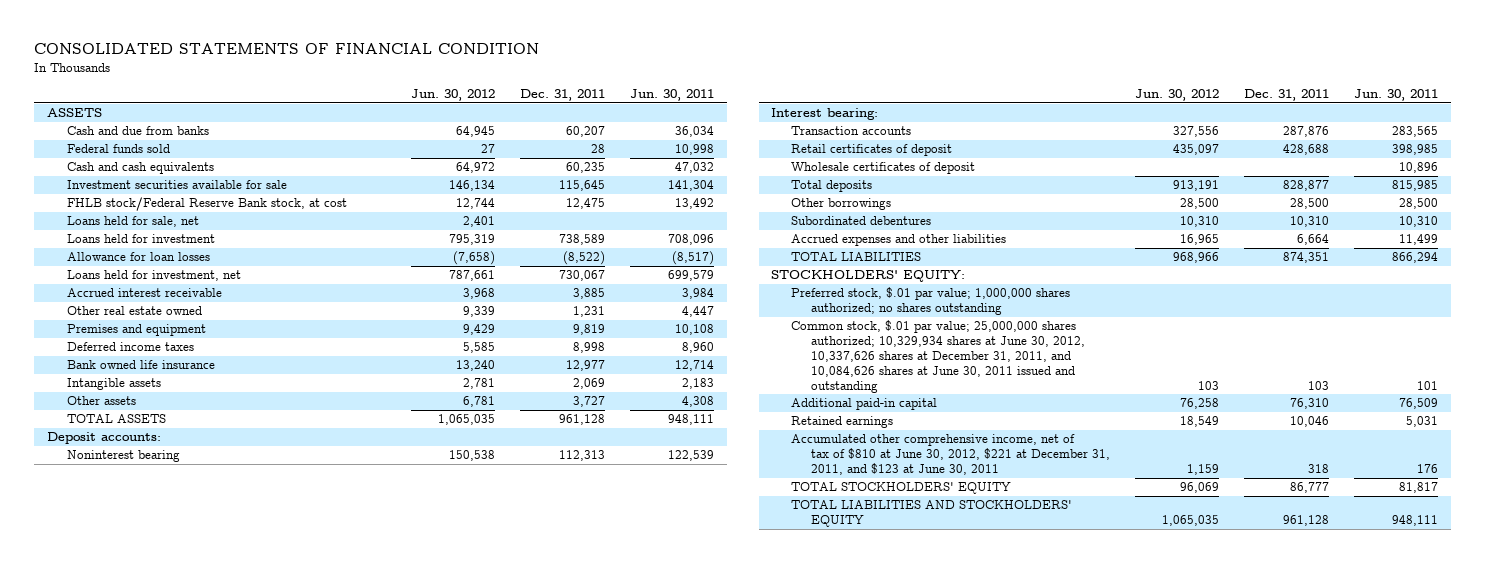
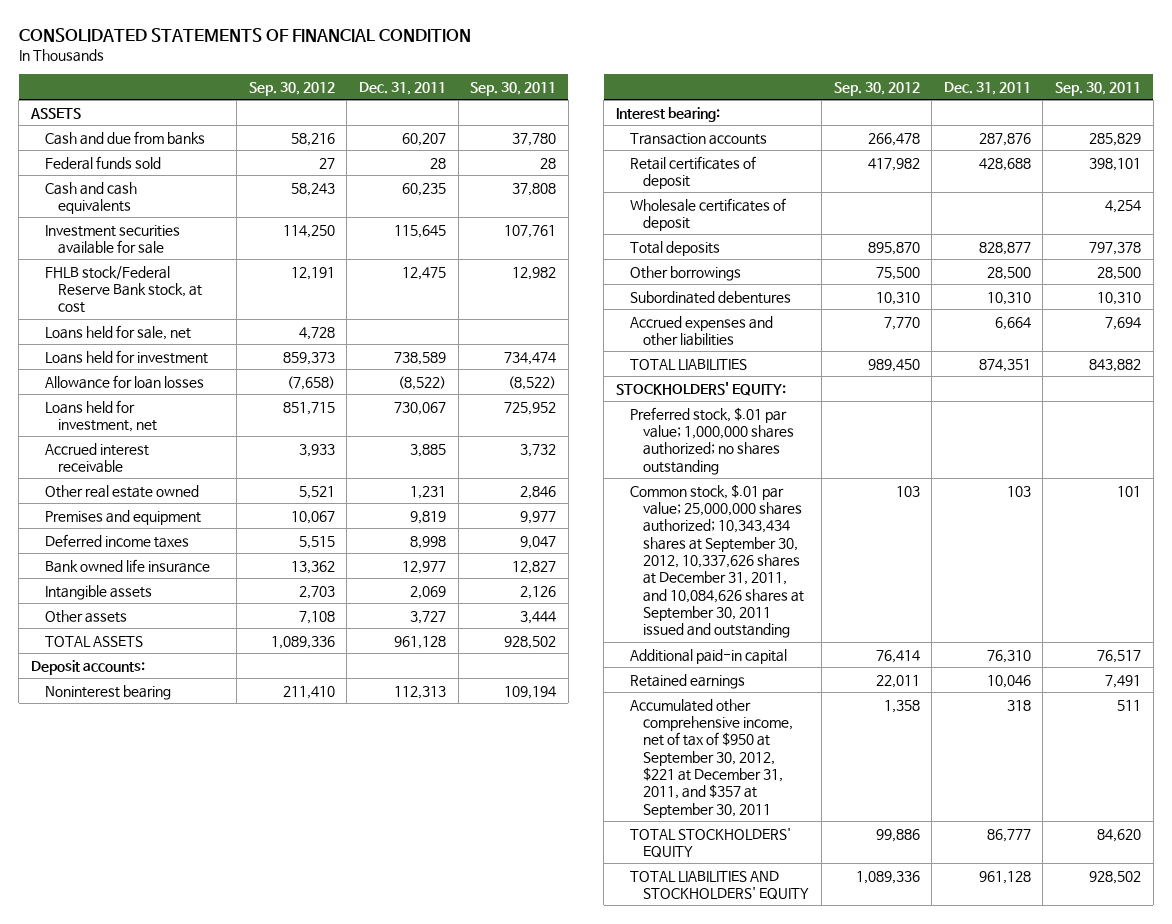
[410,88,495,101] Jun. 30, 2012 -> none
[630,88,715,101] Jun. 30, 2011 -> none
none -> [248,81,335,96] Sep. 30, 2012
none -> [470,81,557,96] Sep. 30, 2011
[791,320,1085,393] Common stock, $.01 par value; 25,000,000 shares authorized; 10,329,934 shares at June 30, 2012, 10,337,626 shares at December 31, 2011, and 10,084,626 shares at June 30, 2011 issued and outstanding -> [629,483,805,639] Common stock, $.01 par value; 25,000,000 shares authorized; 10,343,434 shares at September 30, 2012, 10,337,626 shares at December 31, 2011, and 10,084,626 shares at September 30, 2011 issued and outstanding
[791,434,1110,476] Accumulated other comprehensive income, net of tax of $810 at June 30, 2012, $221 at December 31, 2011, and $123 at June 30, 2011 -> [629,698,794,818] Accumulated other comprehensive income, net of tax of $950 at September 30, 2012, $221 at December 31, 2011, and $357 at September 30, 2011

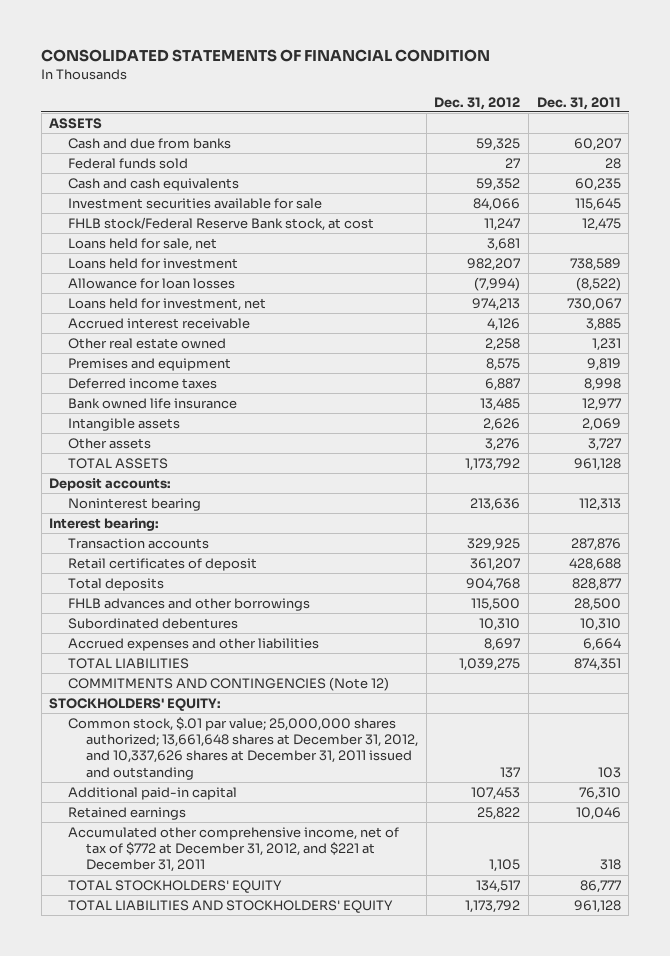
[248,81,335,96] Sep. 30, 2012 -> none
[470,81,557,96] Sep. 30, 2011 -> none
none -> [434,96,521,110] Dec. 31, 2012
[629,197,786,231] Wholesale certificates of deposit -> none
[629,265,741,281] Other borrowings -> [67,597,310,611] FHLB advances and other borrowings
none -> [67,676,389,691] COMMITMENTS AND CONTINGENCIES (Note 12)
[629,406,795,475] Preferred stock, $.01 par value; 1,000,000 shares authorized; no shares outstanding -> none
[629,483,805,639] Common stock, $.01 par value; 25,000,000 shares authorized; 10,343,434 shares at September 30, 2012, 10,337,626 shares at December 31, 2011, and 10,084,626 shares at September 30, 2011 issued and outstanding -> [67,716,418,780] Common stock, $.01 par value; 25,000,000 shares authorized; 13,661,648 shares at December 31, 2012, and 10,337,626 shares at December 31, 2011 issued and outstanding
[629,698,794,818] Accumulated other comprehensive income, net of tax of $950 at September 30, 2012, $221 at December 31, 2011, and $357 at September 30, 2011 -> [67,826,399,873] Accumulated other comprehensive income, net of tax of $772 at December 31, 2012, and $221 at December 31, 2011

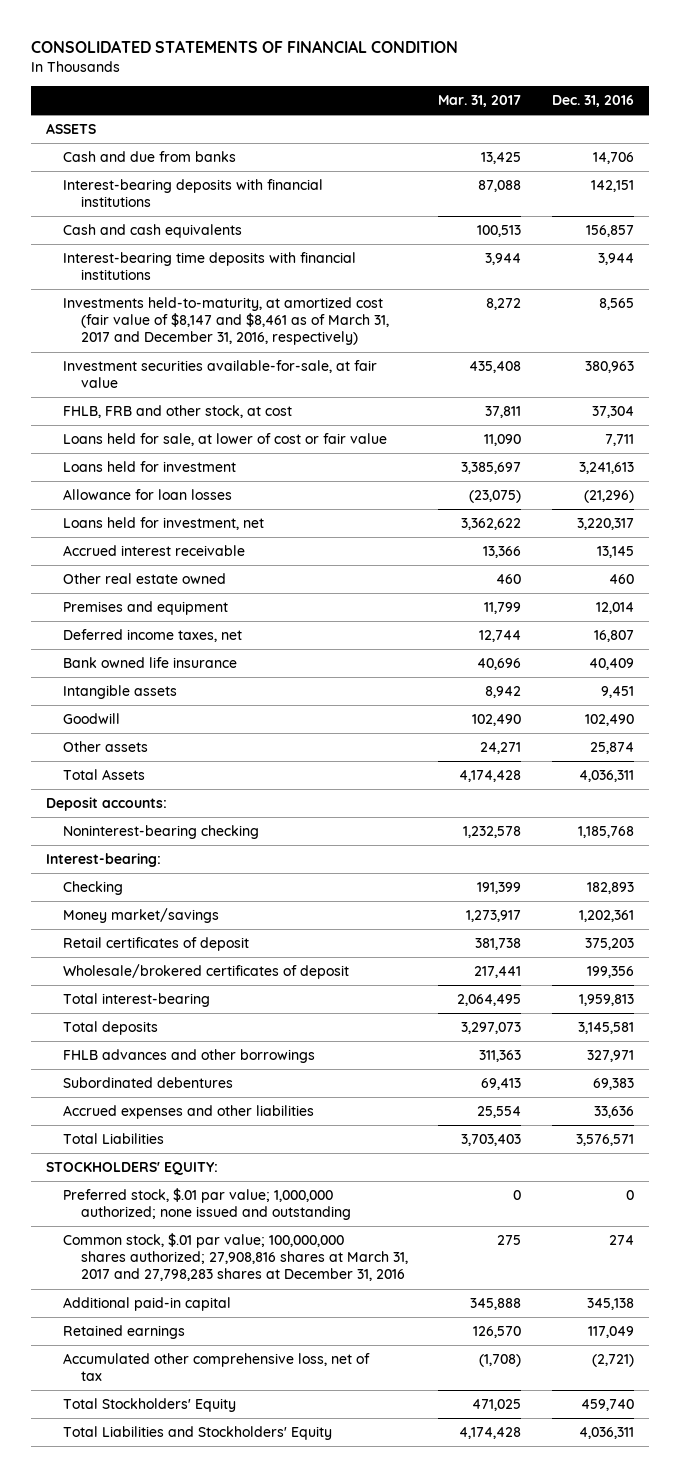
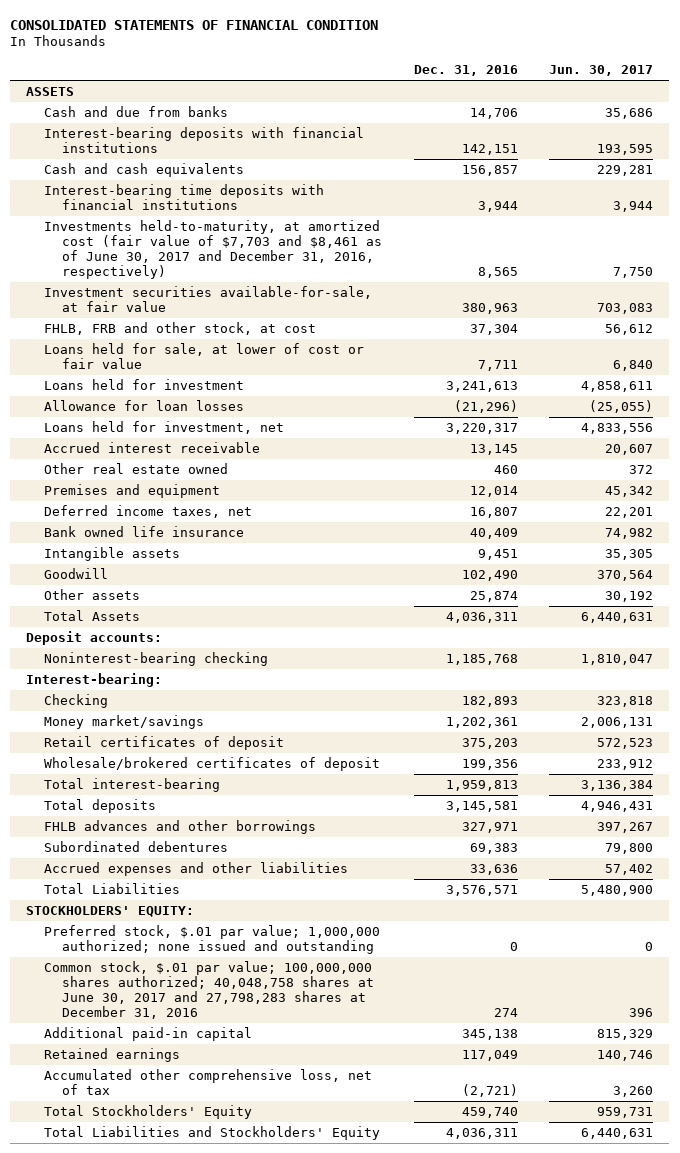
[438,95,522,108] Mar. 31, 2017 -> none
none -> [549,64,654,76] Jun. 30, 2017
[63,297,389,346] Investments held-to-maturity, at amortized cost (fair value of $8,147 and $8,461 as of March 31, 2017 and December 31, 2016, respectively) -> [44,220,382,279] Investments held-to-maturity, at amortized cost (fair value of $7,703 and $8,461 as of June 30, 2017 and December 31, 2016, respectively)
[63,1233,408,1282] Common stock, $.01 par value; 100,000,000 shares authorized; 27,908,816 shares at March 31, 2017 and 27,798,283 shares at December 31, 2016 -> [44,961,374,1019] Common stock, $.01 par value; 100,000,000 shares authorized; 40,048,758 shares at June 30, 2017 and 27,798,283 shares at December 31, 2016

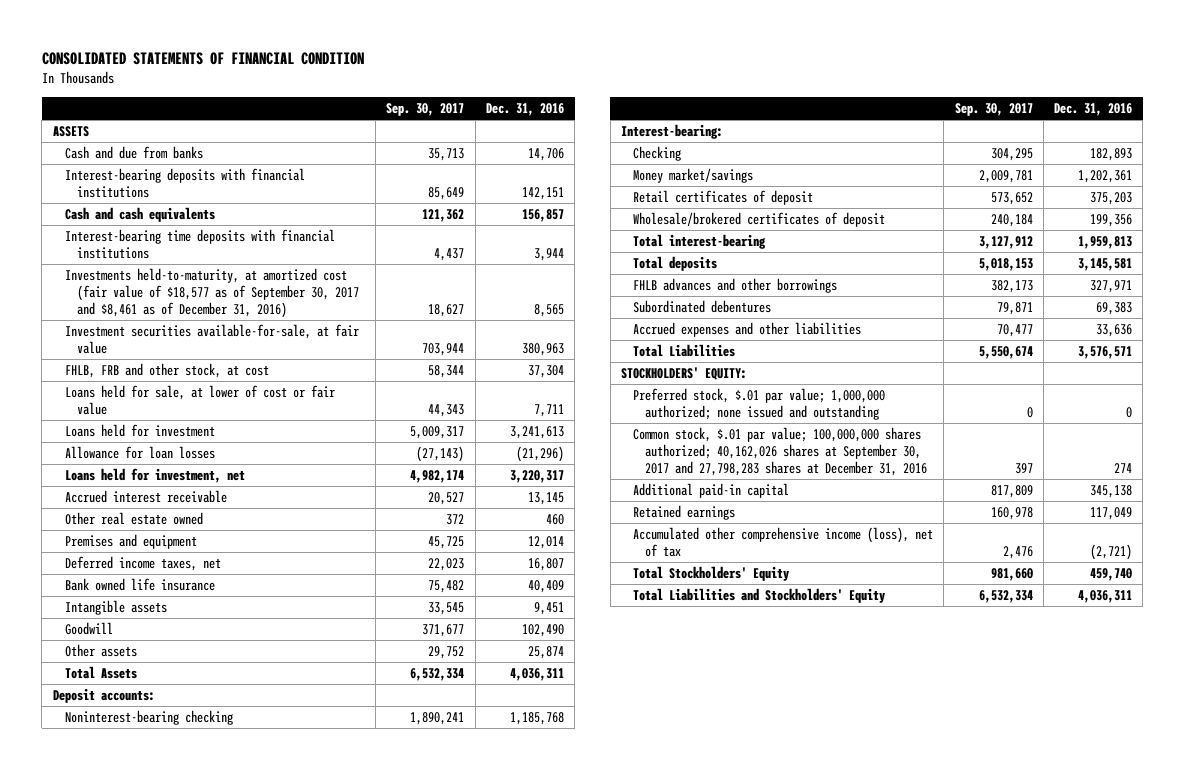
[549,64,654,76] Jun. 30, 2017 -> none
none -> [386,103,465,117] Sep. 30, 2017
[44,220,382,279] Investments held-to-maturity, at amortized cost (fair value of $7,703 and $8,461 as of June 30, 2017 and December 31, 2016, respectively) -> [64,268,360,319] Investments held-to-maturity, at amortized cost (fair value of $18,577 as of September 30, 2017 and $8,461 as of December 31, 2016)
[44,961,374,1019] Common stock, $.01 par value; 100,000,000 shares authorized; 40,048,758 shares at June 30, 2017 and 27,798,283 shares at December 31, 2016 -> [633,427,928,477] Common stock, $.01 par value; 100,000,000 shares authorized; 40,162,026 shares at September 30, 2017 and 27,798,283 shares at December 31, 2016
[44,1069,373,1096] Accumulated other comprehensive loss, net of tax -> [633,527,934,558] Accumulated other comprehensive income (loss), net of tax

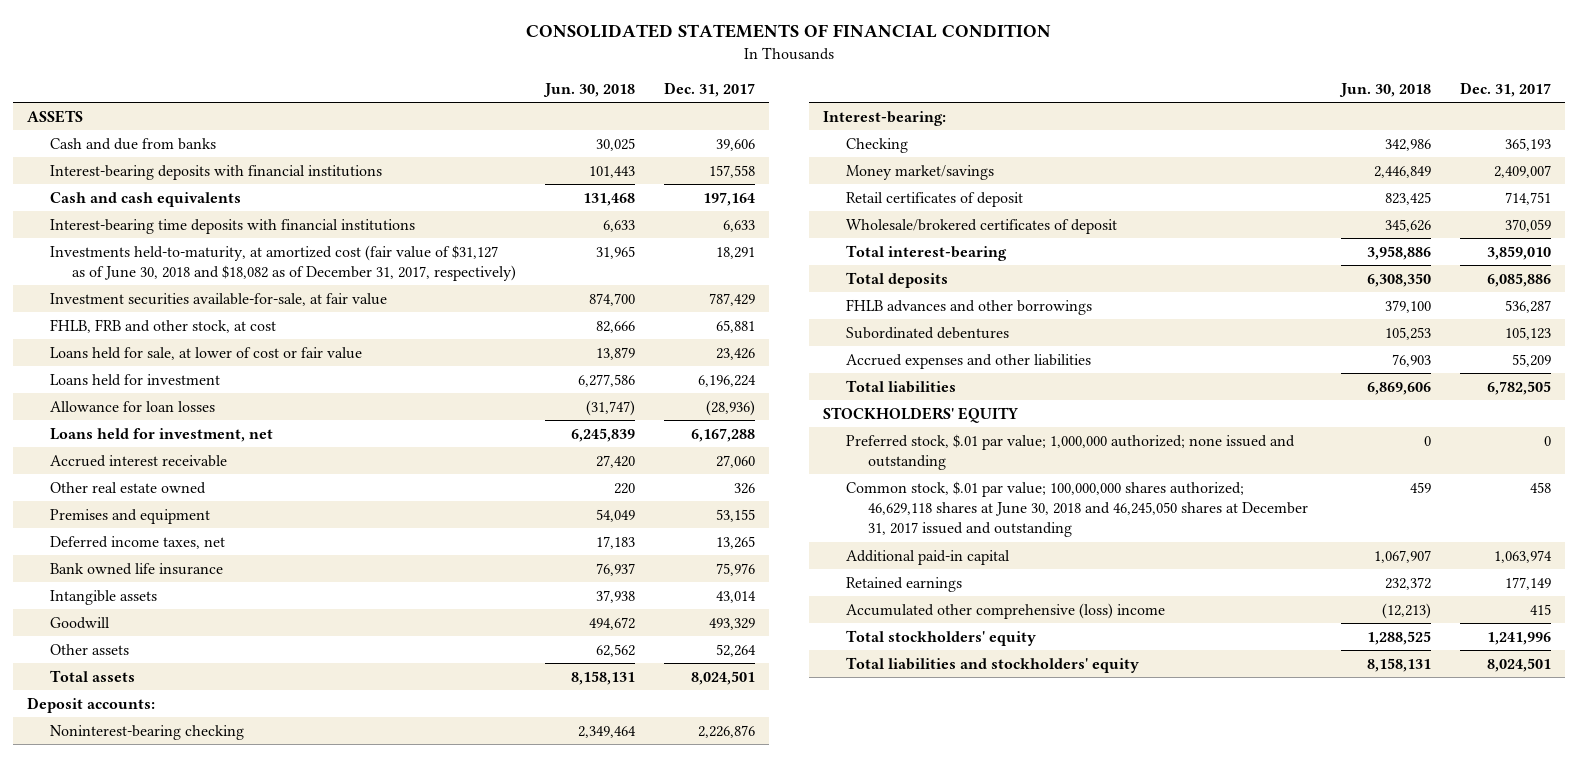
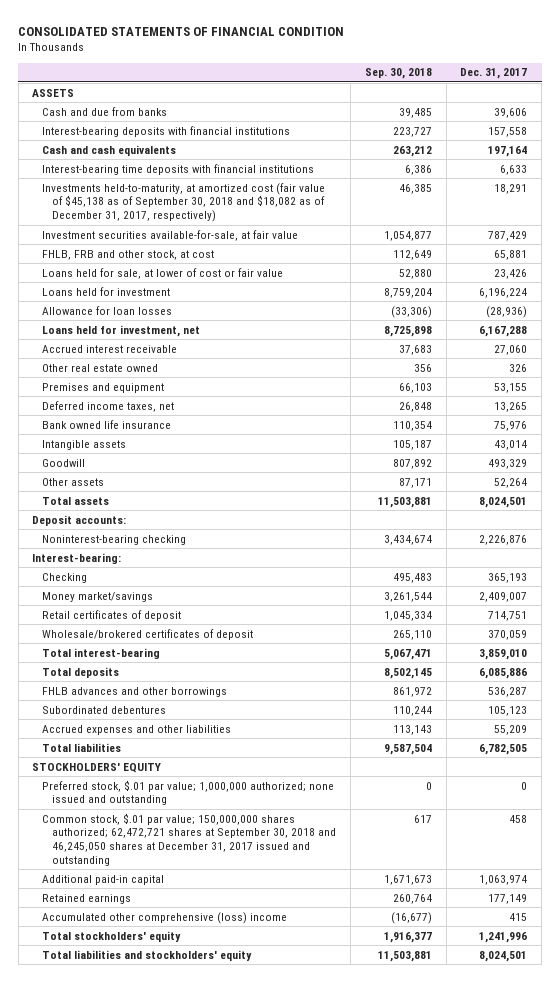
[542,82,635,97] Jun. 30, 2018 -> none
none -> [364,68,432,80] Sep. 30, 2018
[49,244,516,281] Investments held-to-maturity, at amortized cost (fair value of $31,127 as of June 30, 2018 and $18,082 as of December 31, 2017, respectively) -> [42,182,326,223] Investments held-to-maturity, at amortized cost (fair value of $45,138 as of September 30, 2018 and $18,082 as of December 31, 2017, respectively)
[845,480,1308,538] Common stock, $.01 par value; 100,000,000 shares authorized; 46,629,118 shares at June 30, 2018 and 46,245,050 shares at December 31, 2017 issued and outstanding -> [42,812,337,866] Common stock, $.01 par value; 150,000,000 shares authorized; 62,472,721 shares at September 30, 2018 and 46,245,050 shares at December 31, 2017 issued and outstanding

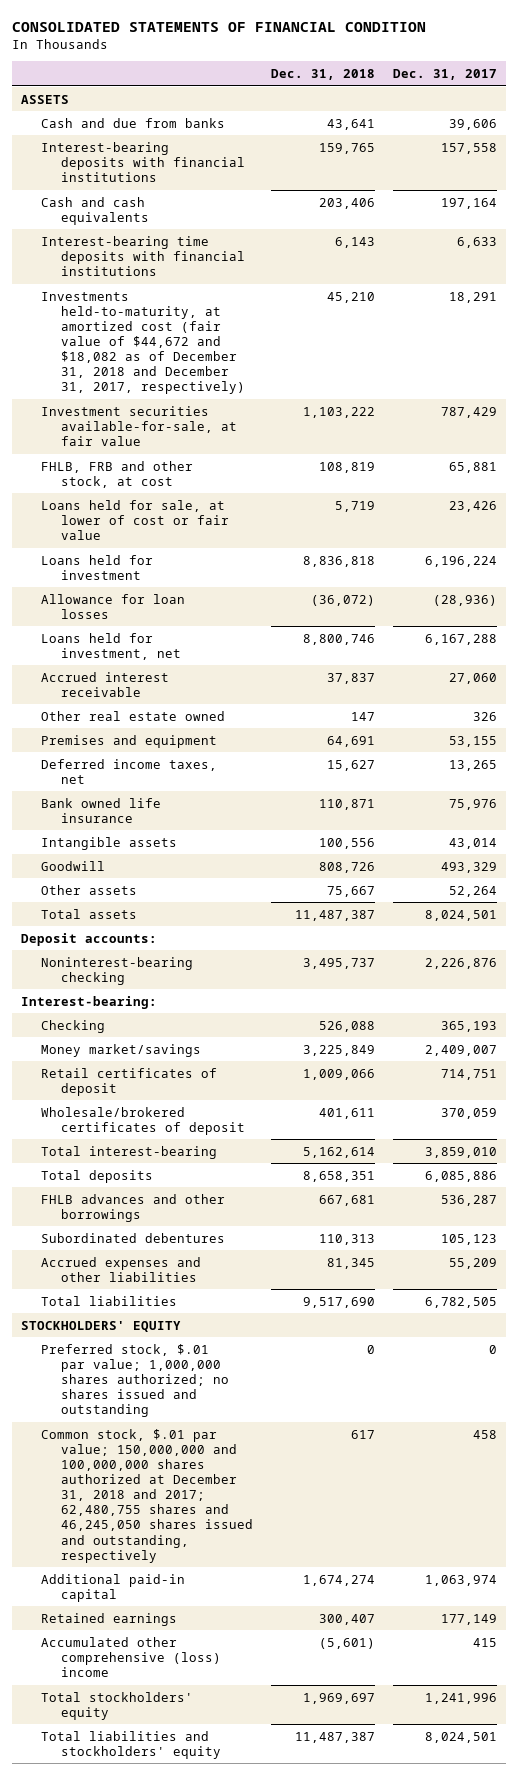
[364,68,432,80] Sep. 30, 2018 -> none
none -> [270,68,375,80] Dec. 31, 2018
[42,182,326,223] Investments held-to-maturity, at amortized cost (fair value of $45,138 as of September 30, 2018 and $18,082 as of December 31, 2017, respectively) -> [41,291,245,395] Investments held-to-maturity, at amortized cost (fair value of $44,672 and $18,082 as of December 31, 2018 and December 31, 2017, respectively)
[42,779,335,806] Preferred stock, $.01 par value; 1,000,000 authorized; none issued and outstanding -> [41,1343,229,1418] Preferred stock, $.01 par value; 1,000,000 shares authorized; no shares issued and outstanding
[42,812,337,866] Common stock, $.01 par value; 150,000,000 shares authorized; 62,472,721 shares at September 30, 2018 and 46,245,050 shares at December 31, 2017 issued and outstanding -> [41,1428,253,1563] Common stock, $.01 par value; 150,000,000 and 100,000,000 shares authorized at December 31, 2018 and 2017; 62,480,755 shares and 46,245,050 shares issued and outstanding, respectively

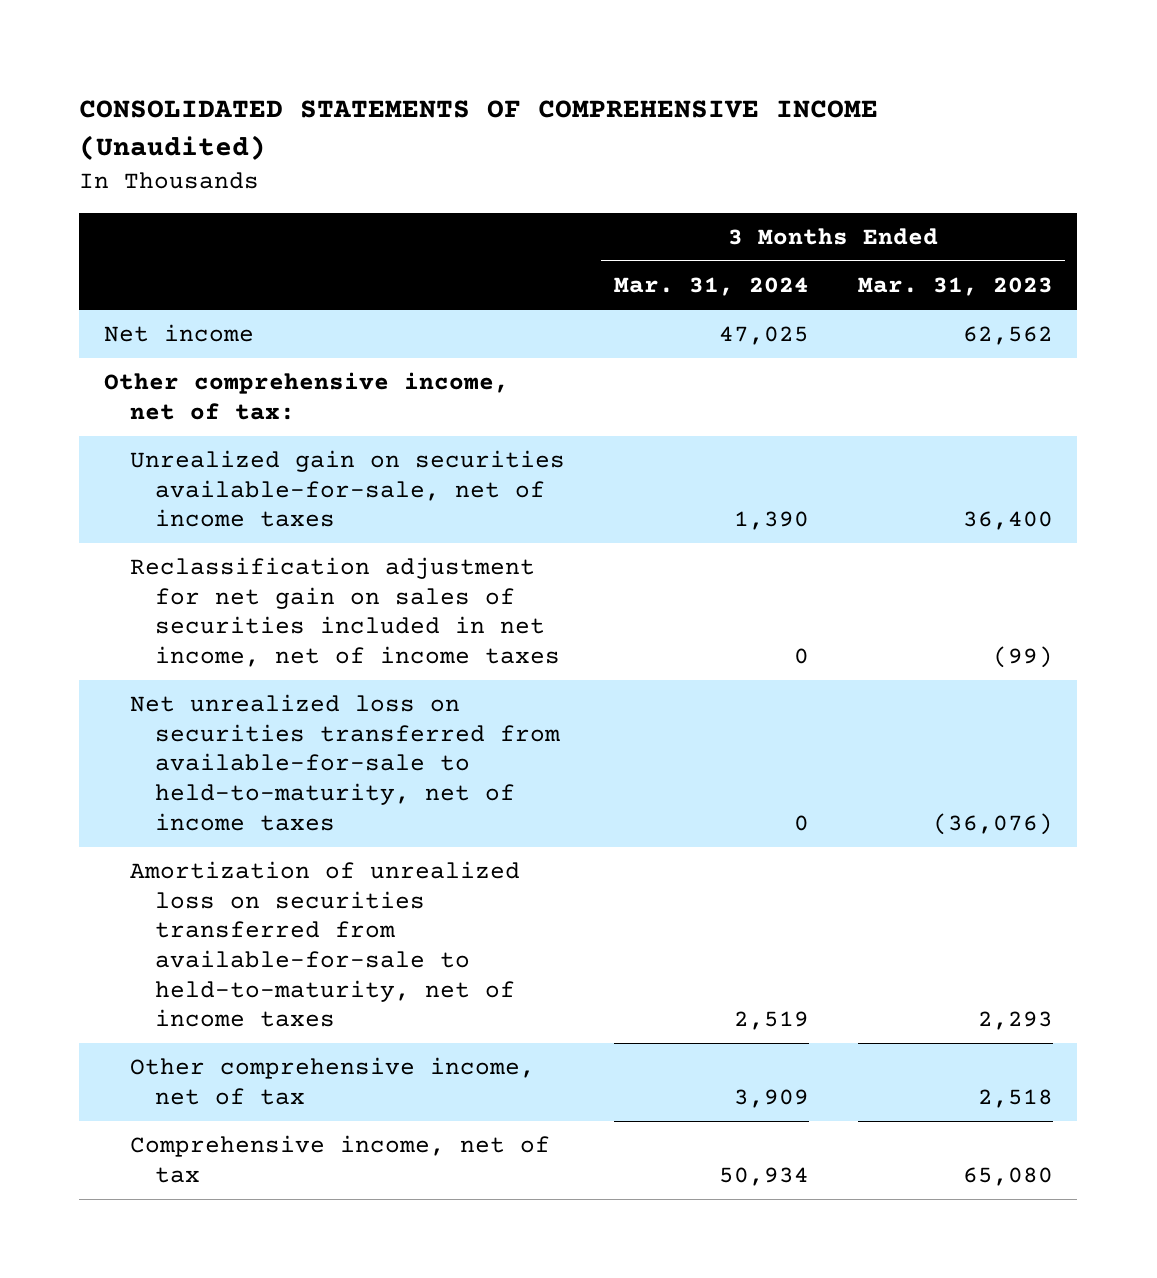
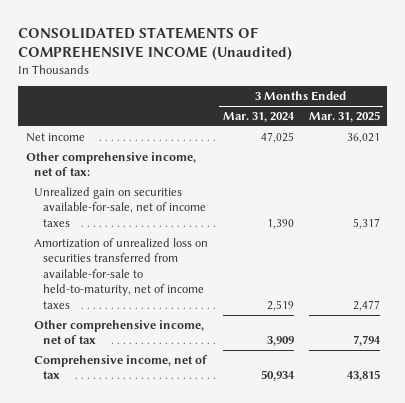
[857,277,1053,297] Mar. 31, 2023 -> none
none -> [308,111,380,123] Mar. 31, 2025
[129,557,561,667] Reclassification adjustment for net gain on sales of securities included in net income, net of income taxes -> none
[129,694,561,831] Net unrealized loss on securities transferred from available-for-sale to held-to-maturity, net of income taxes -> none

